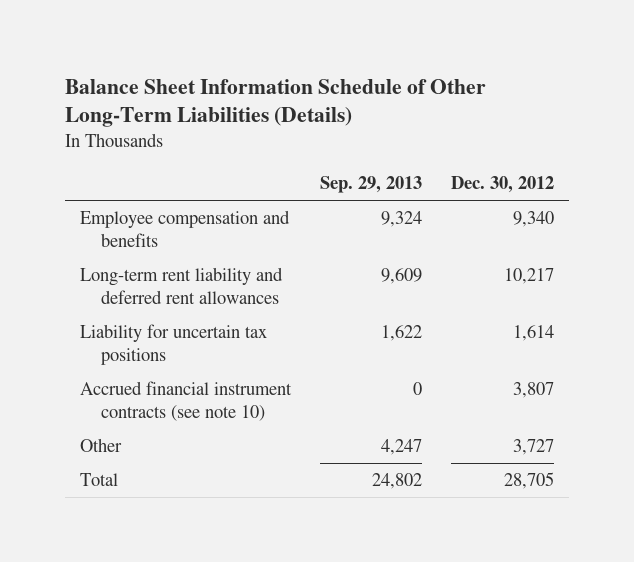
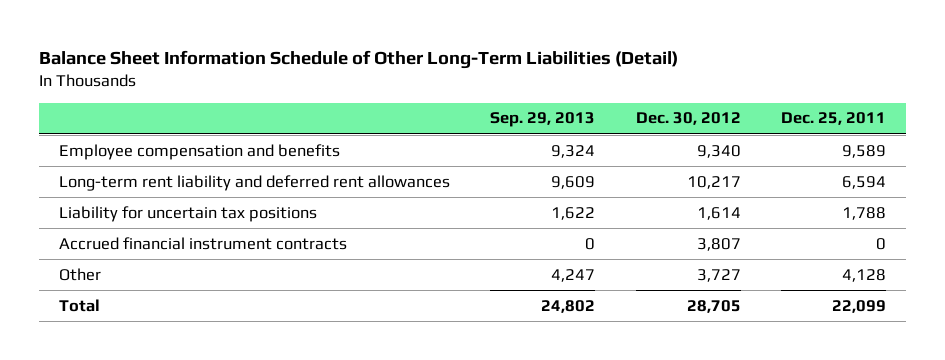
[64,78,486,128] Balance Sheet Information Schedule of Other Long-Term Liabilities (Details) -> [39,50,679,70] Balance Sheet Information Schedule of Other Long-Term Liabilities (Detail)
none -> [780,112,886,126] Dec. 25, 2011
[79,381,292,422] Accrued financial instrument contracts (see note 10) -> [59,236,348,250] Accrued financial instrument contracts

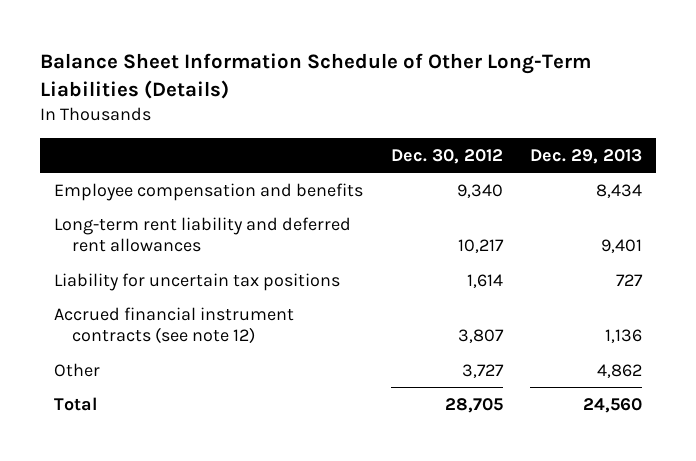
[39,50,679,70] Balance Sheet Information Schedule of Other Long-Term Liabilities (Detail) -> [40,52,592,99] Balance Sheet Information Schedule of Other Long-Term Liabilities (Details)
[490,112,596,128] Sep. 29, 2013 -> none
[780,112,886,126] Dec. 25, 2011 -> none
none -> [530,148,643,164] Dec. 29, 2013
[59,236,348,250] Accrued financial instrument contracts -> [53,306,294,345] Accrued financial instrument contracts (see note 12)

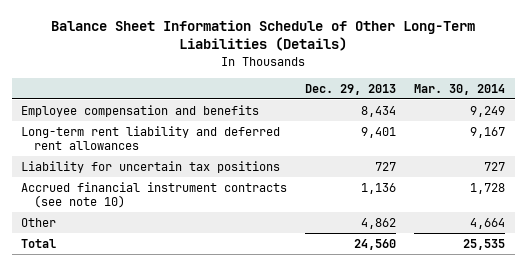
[390,148,503,164] Dec. 30, 2012 -> none
none -> [414,83,506,95] Mar. 30, 2014
[53,306,294,345] Accrued financial instrument contracts (see note 12) -> [21,181,288,209] Accrued financial instrument contracts (see note 10)

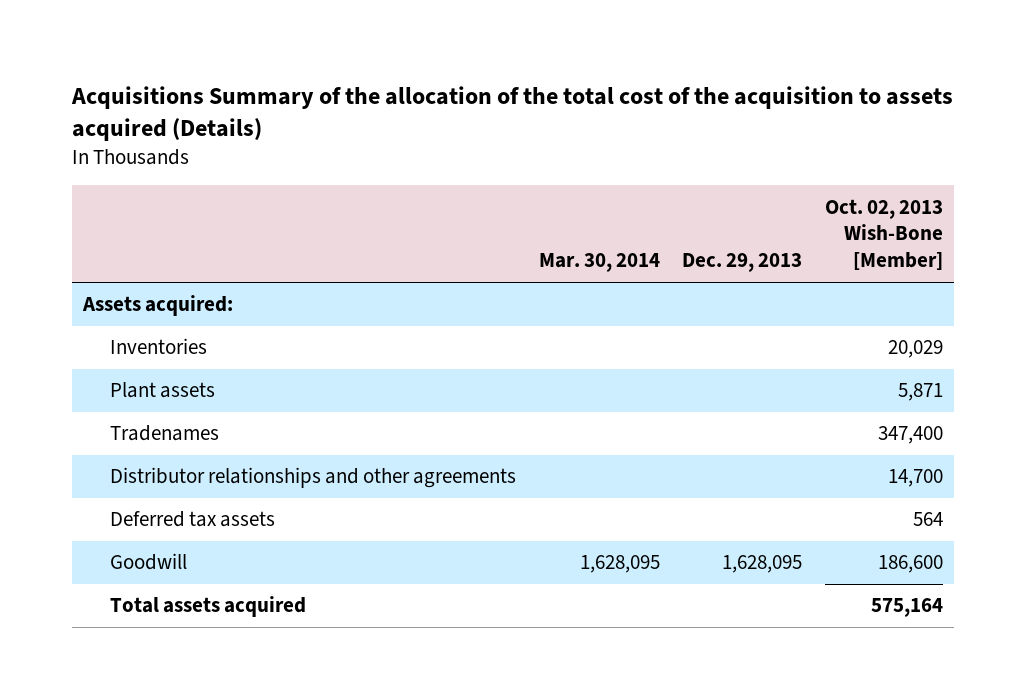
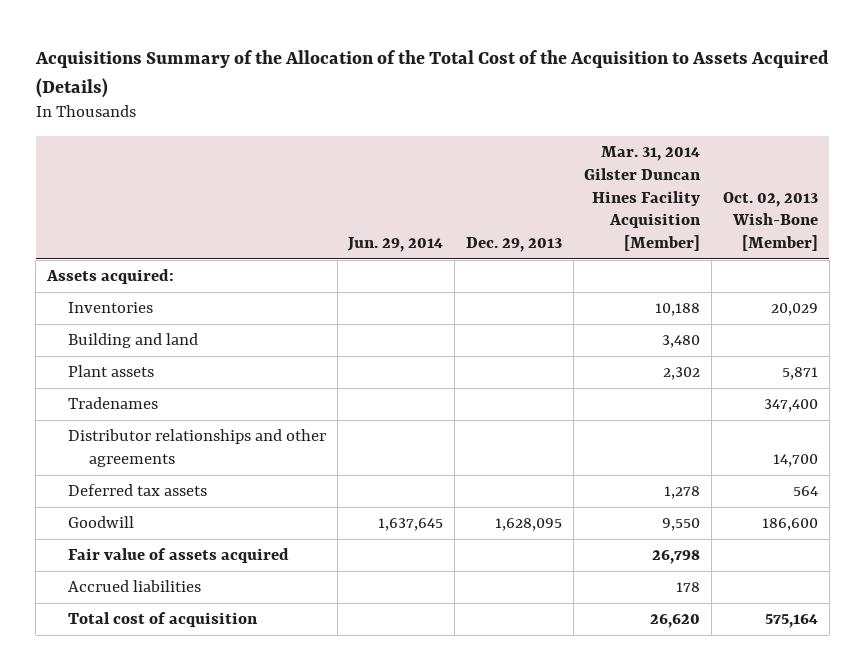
[71,86,954,142] Acquisitions Summary of the allocation of the total cost of the acquisition to assets acquired (Details) -> [34,50,829,98] Acquisitions Summary of the Allocation of the Total Cost of the Acquisition to Assets Acquired (Details)
[538,253,660,273] Mar. 30, 2014 -> none
none -> [347,236,444,252] Jun. 29, 2014
none -> [584,146,702,251] Mar. 31, 2014 Gilster Duncan Hines Facility Acquisition [Member]
none -> [67,333,198,349] Building and land
none -> [67,548,289,564] Fair value of assets acquired
none -> [67,580,201,593] Accrued liabilities
[110,596,307,618] Total assets acquired -> [67,612,258,628] Total cost of acquisition

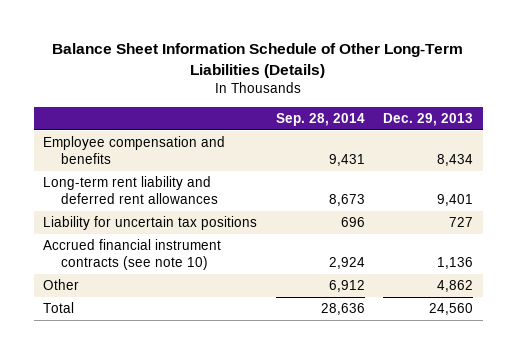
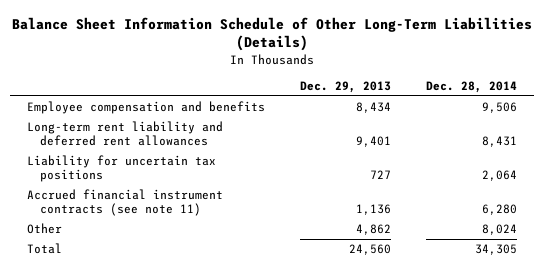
[275,112,365,126] Sep. 28, 2014 -> none
none -> [425,80,517,93] Dec. 28, 2014
[42,239,221,271] Accrued financial instrument contracts (see note 10) -> [27,189,224,217] Accrued financial instrument contracts (see note 11)

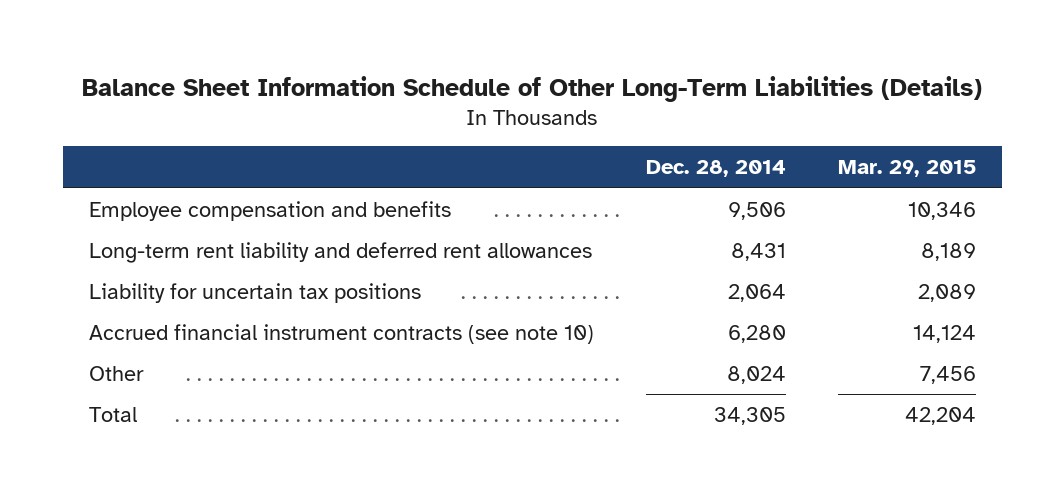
[300,80,392,93] Dec. 29, 2013 -> none
none -> [837,160,976,178] Mar. 29, 2015
[27,189,224,217] Accrued financial instrument contracts (see note 11) -> [88,324,594,345] Accrued financial instrument contracts (see note 10)

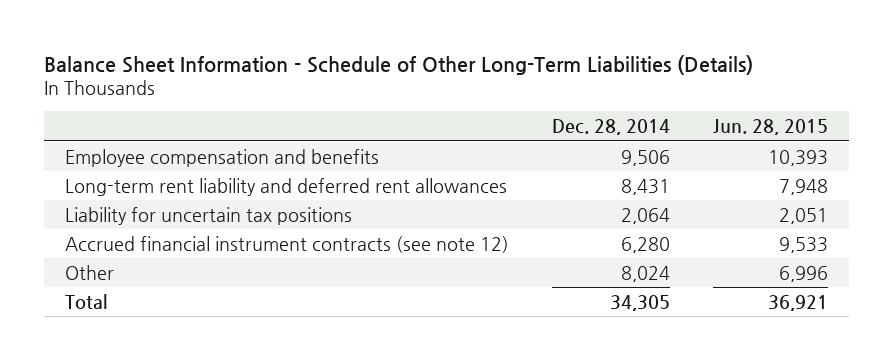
[82,75,983,102] Balance Sheet Information Schedule of Other Long-Term Liabilities (Details) -> [43,54,753,75] Balance Sheet Information - Schedule of Other Long-Term Liabilities (Details)
[837,160,976,178] Mar. 29, 2015 -> none
none -> [712,119,828,136] Jun. 28, 2015
[88,324,594,345] Accrued financial instrument contracts (see note 10) -> [65,235,510,253] Accrued financial instrument contracts (see note 12)

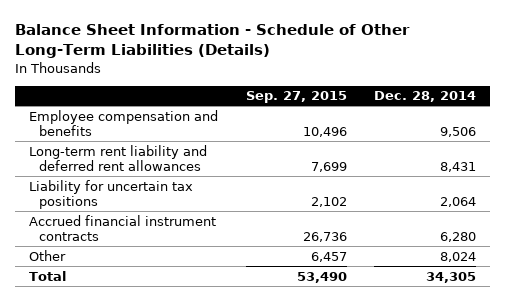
[712,119,828,136] Jun. 28, 2015 -> none
none -> [245,91,347,104] Sep. 27, 2015
[65,235,510,253] Accrued financial instrument contracts (see note 12) -> [28,214,216,242] Accrued financial instrument contracts

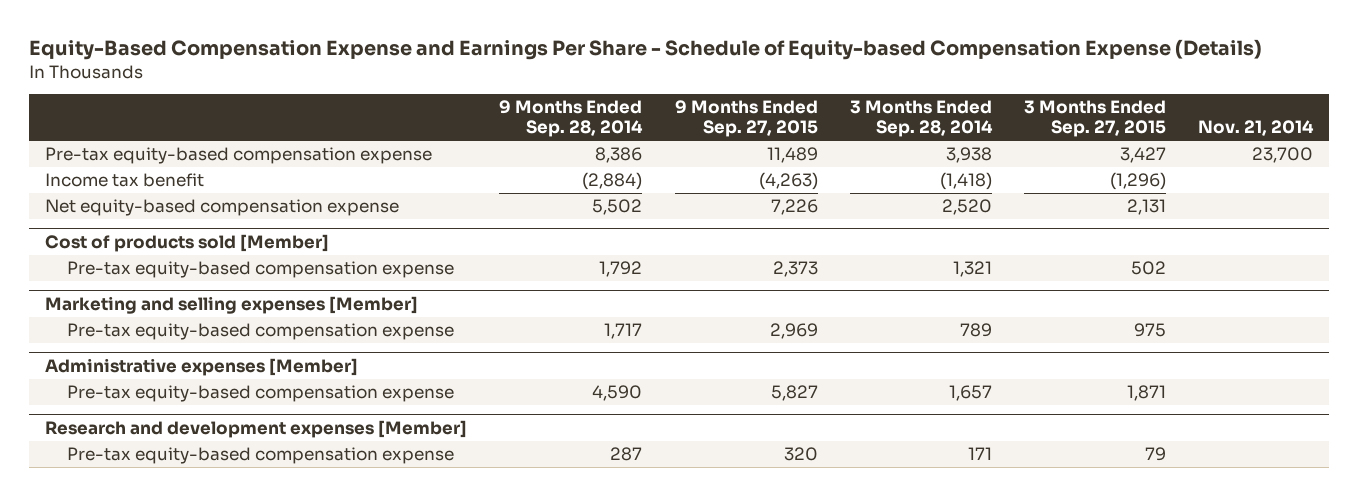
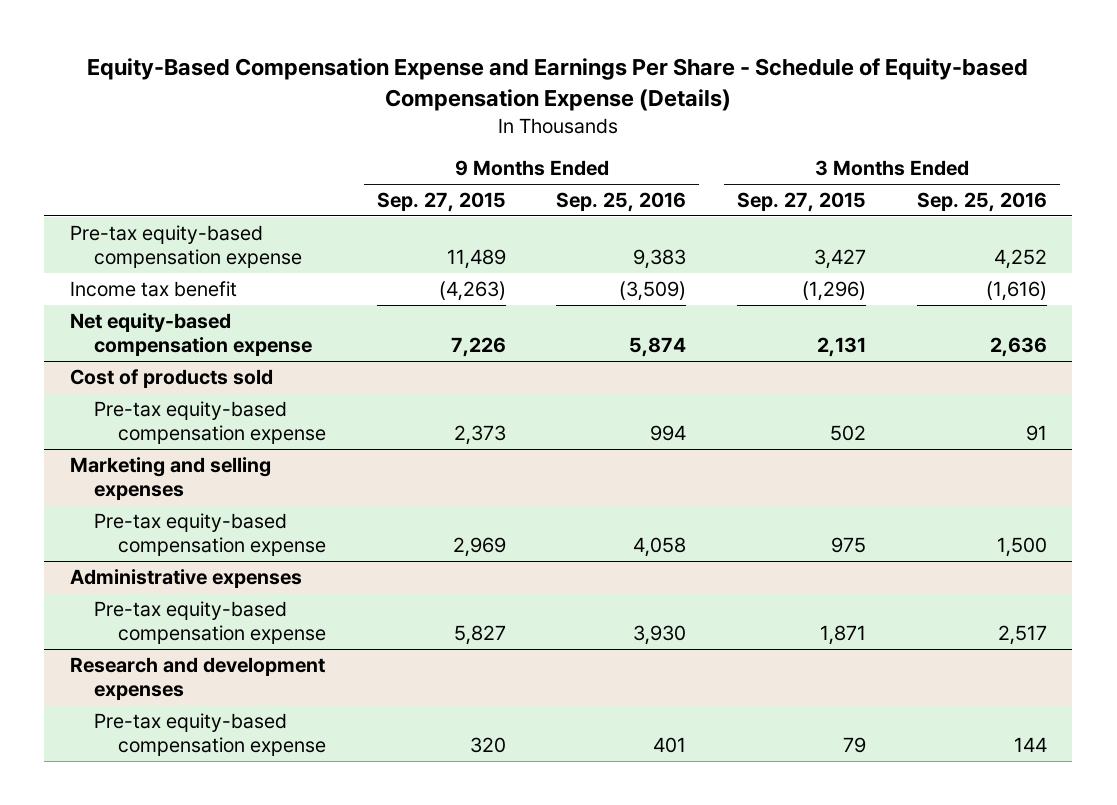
[499,100,644,138] 9 Months Ended Sep. 28, 2014 -> none
[849,100,993,138] 3 Months Ended Sep. 28, 2014 -> none
[1198,120,1315,137] Nov. 21, 2014 -> none
none -> [556,191,687,212] Sep. 25, 2016
none -> [916,191,1047,212] Sep. 25, 2016
[45,233,330,252] Cost of products sold [Member] -> [69,368,273,388] Cost of products sold
[45,295,419,314] Marketing and selling expenses [Member] -> [69,456,271,500] Marketing and selling expenses
[45,357,359,376] Administrative expenses [Member] -> [69,568,302,588] Administrative expenses
[45,419,468,438] Research and development expenses [Member] -> [69,656,325,700] Research and development expenses

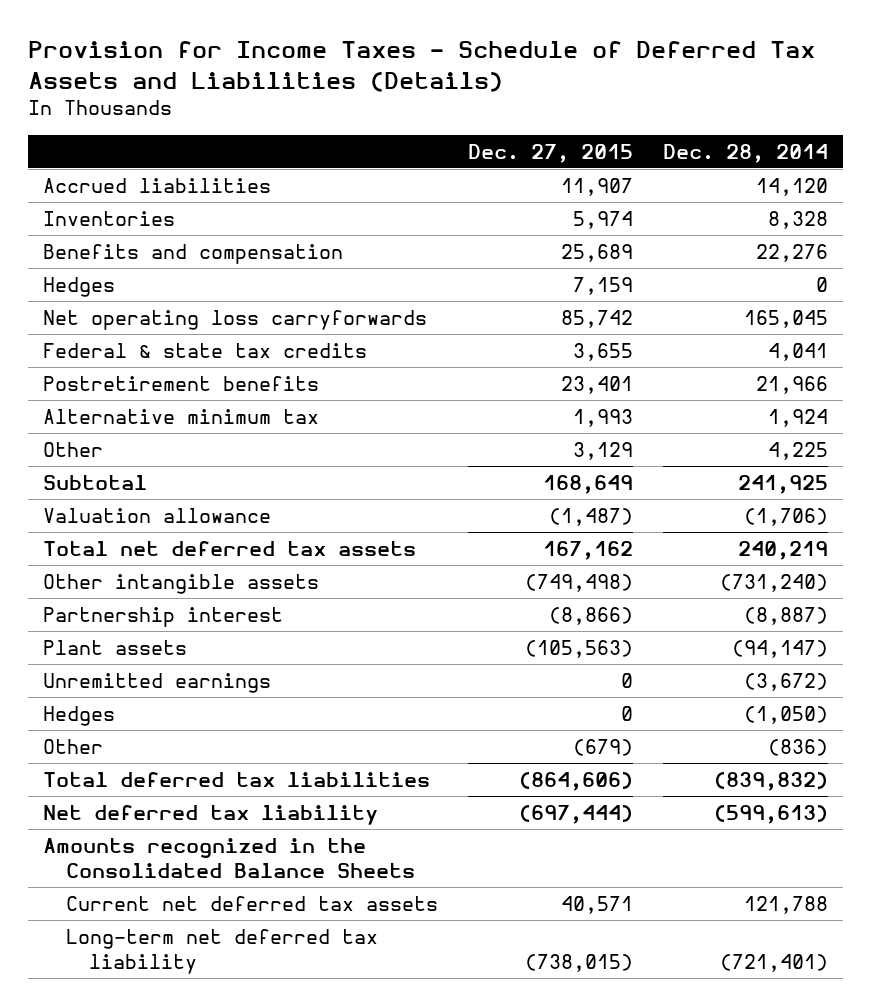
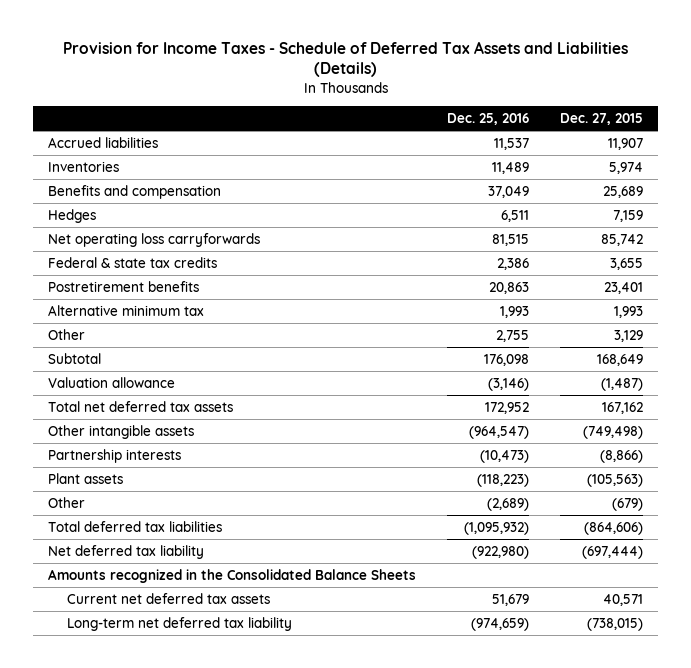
[662,143,828,163] Dec. 28, 2014 -> none
none -> [447,112,530,125] Dec. 25, 2016
[42,606,283,627] Partnership interest -> [48,448,182,463] Partnership interests
[42,672,271,693] Unremitted earnings -> none
[42,705,115,726] Hedges -> none

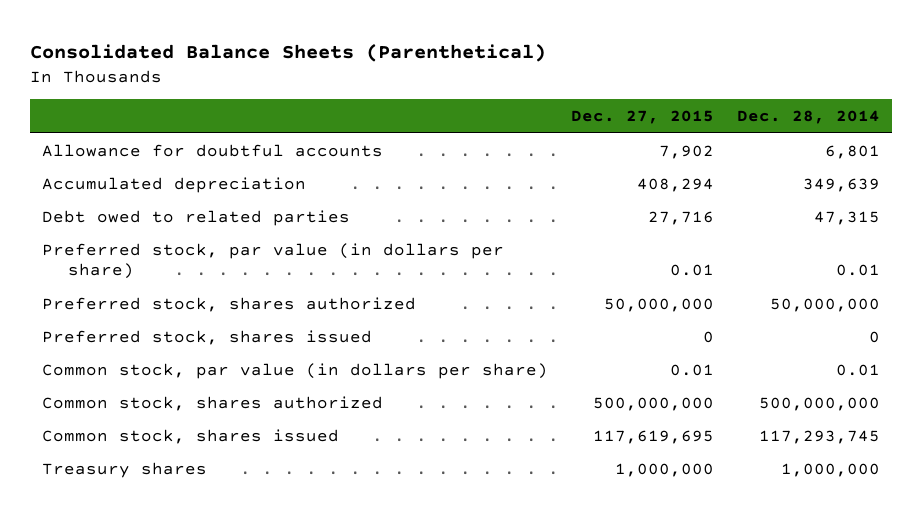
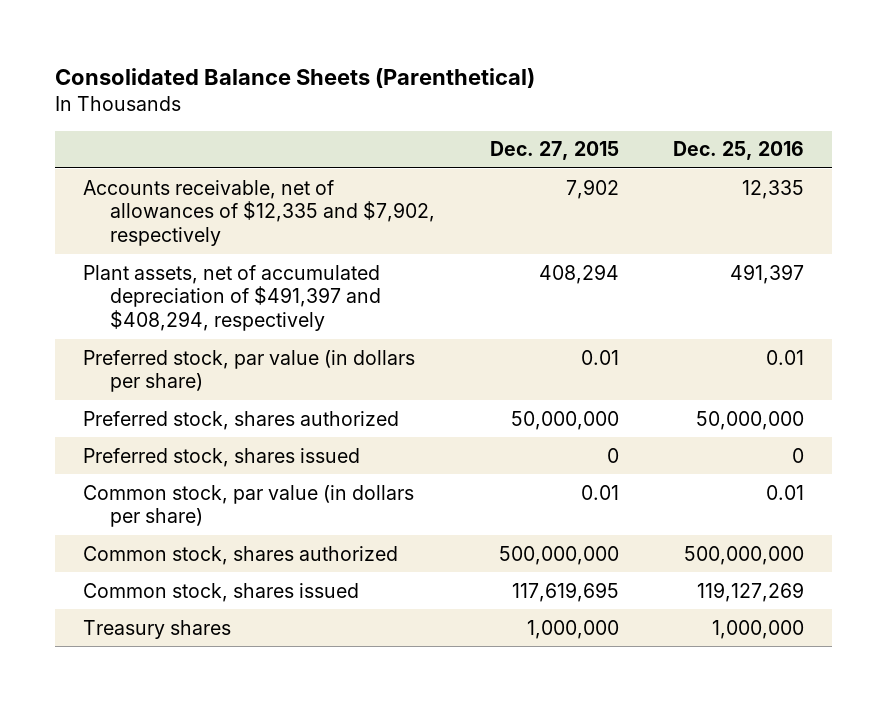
[737,110,881,125] Dec. 28, 2014 -> none
none -> [673,141,805,161] Dec. 25, 2016
[41,209,350,226] Debt owed to related parties -> none
[41,143,383,157] Allowance for doubtful accounts -> [82,179,435,246] Accounts receivable, net of allowances of $12,335 and $7,902, respectively
[41,176,306,193] Accumulated depreciation -> [82,264,381,331] Plant assets, net of accumulated depreciation of $491,397 and $408,294, respectively

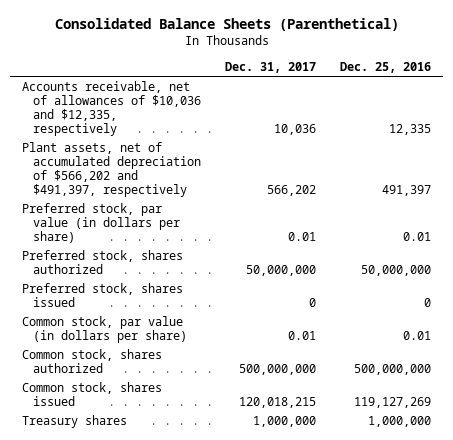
[489,141,619,161] Dec. 27, 2015 -> none
none -> [224,62,316,74] Dec. 31, 2017
[82,179,435,246] Accounts receivable, net of allowances of $12,335 and $7,902, respectively -> [22,80,202,136] Accounts receivable, net of allowances of $10,036 and $12,335, respectively
[82,264,381,331] Plant assets, net of accumulated depreciation of $491,397 and $408,294, respectively -> [22,141,202,197] Plant assets, net of accumulated depreciation of $566,202 and $491,397, respectively

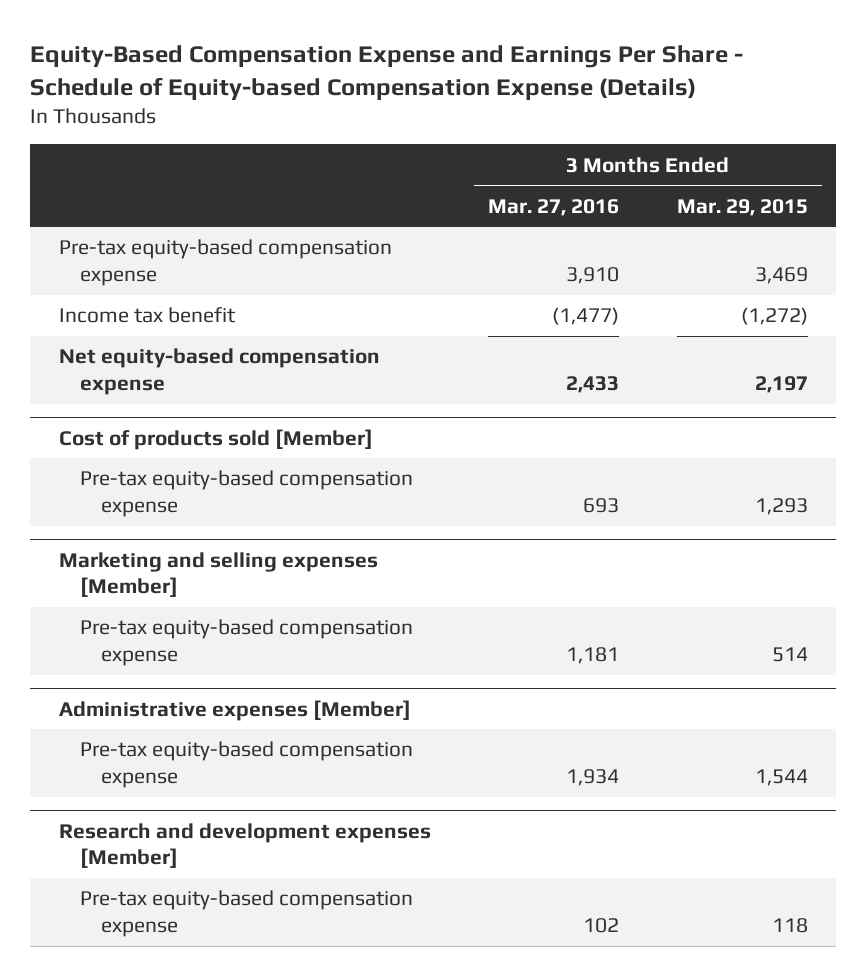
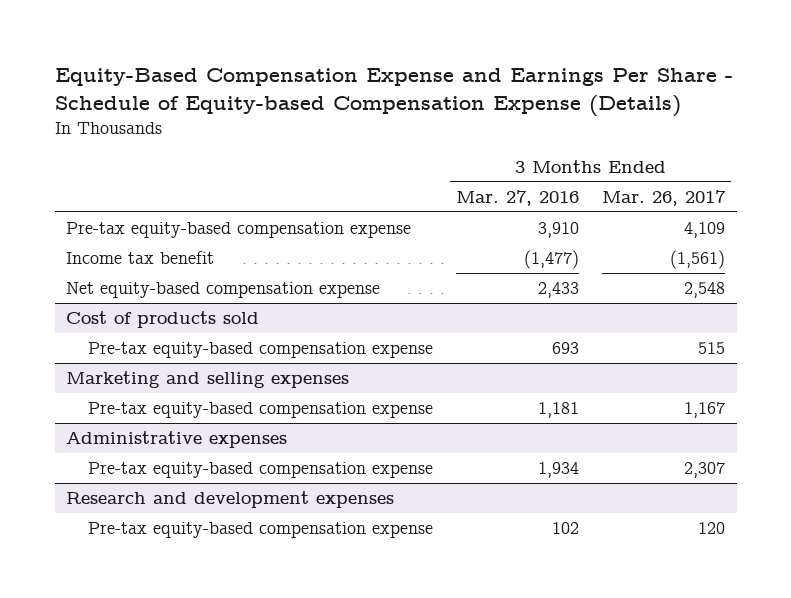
[676,198,808,216] Mar. 29, 2015 -> none
none -> [602,189,727,206] Mar. 26, 2017
[58,428,373,450] Cost of products sold [Member] -> [66,311,260,329] Cost of products sold
[58,551,378,598] Marketing and selling expenses [Member] -> [66,371,350,389] Marketing and selling expenses
[58,699,411,721] Administrative expenses [Member] -> [66,431,288,449] Administrative expenses
[58,822,431,869] Research and development expenses [Member] -> [66,491,395,509] Research and development expenses

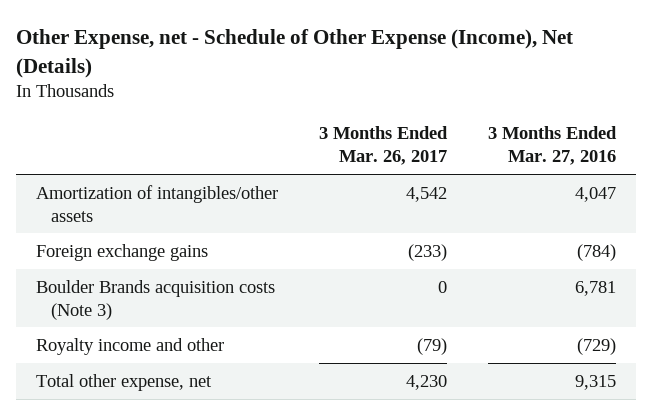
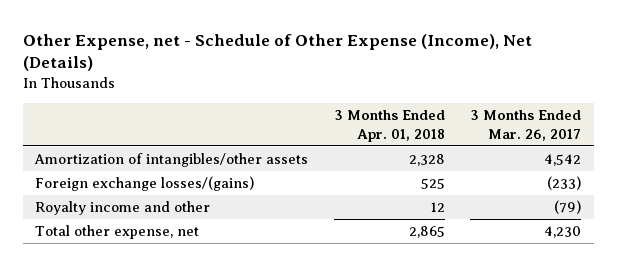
[487,126,617,166] 3 Months Ended Mar. 27, 2016 -> none
none -> [333,110,445,142] 3 Months Ended Apr. 01, 2018
[36,279,276,320] Boulder Brands acquisition costs (Note 3) -> none
[36,243,209,261] Foreign exchange gains -> [35,176,255,192] Foreign exchange losses/(gains)

